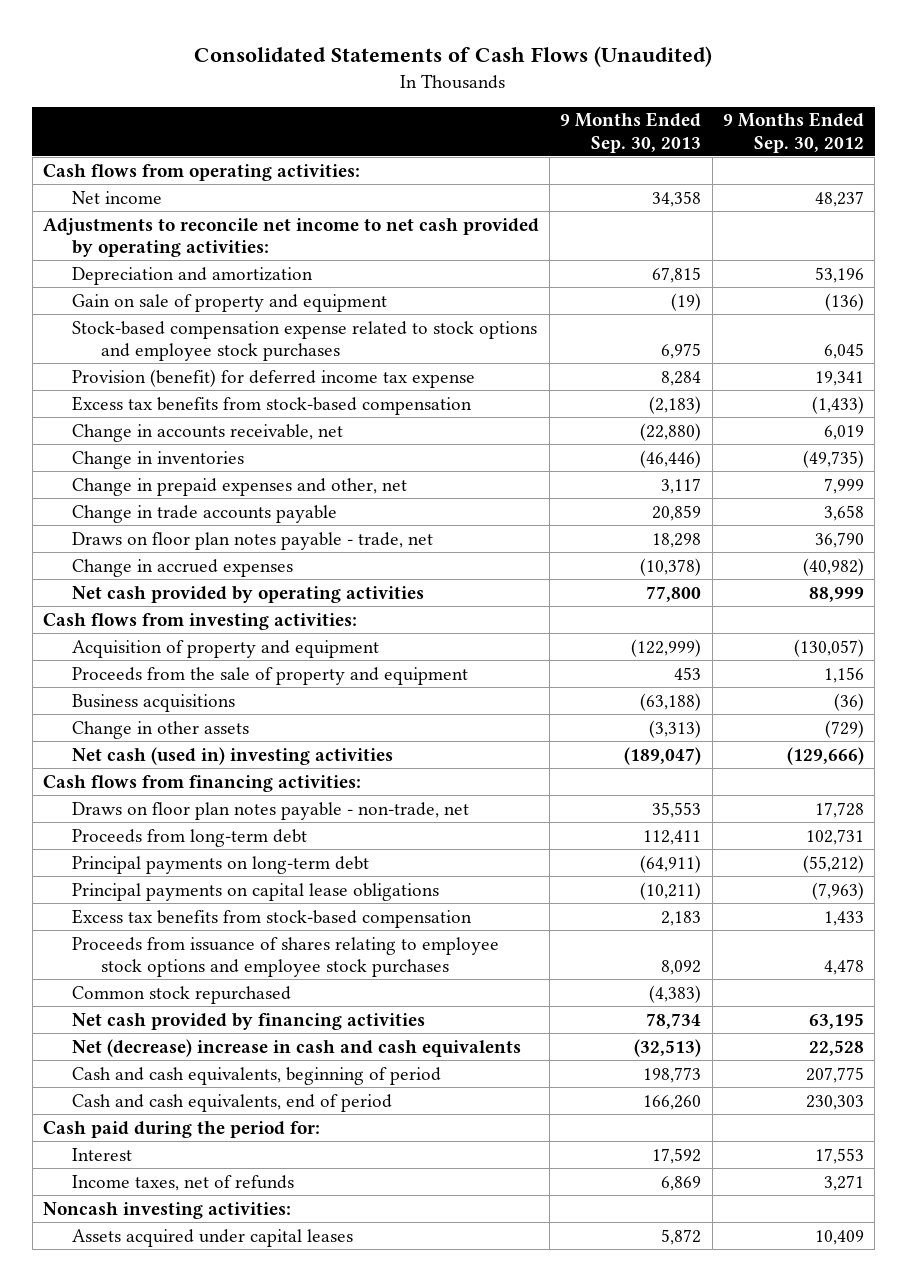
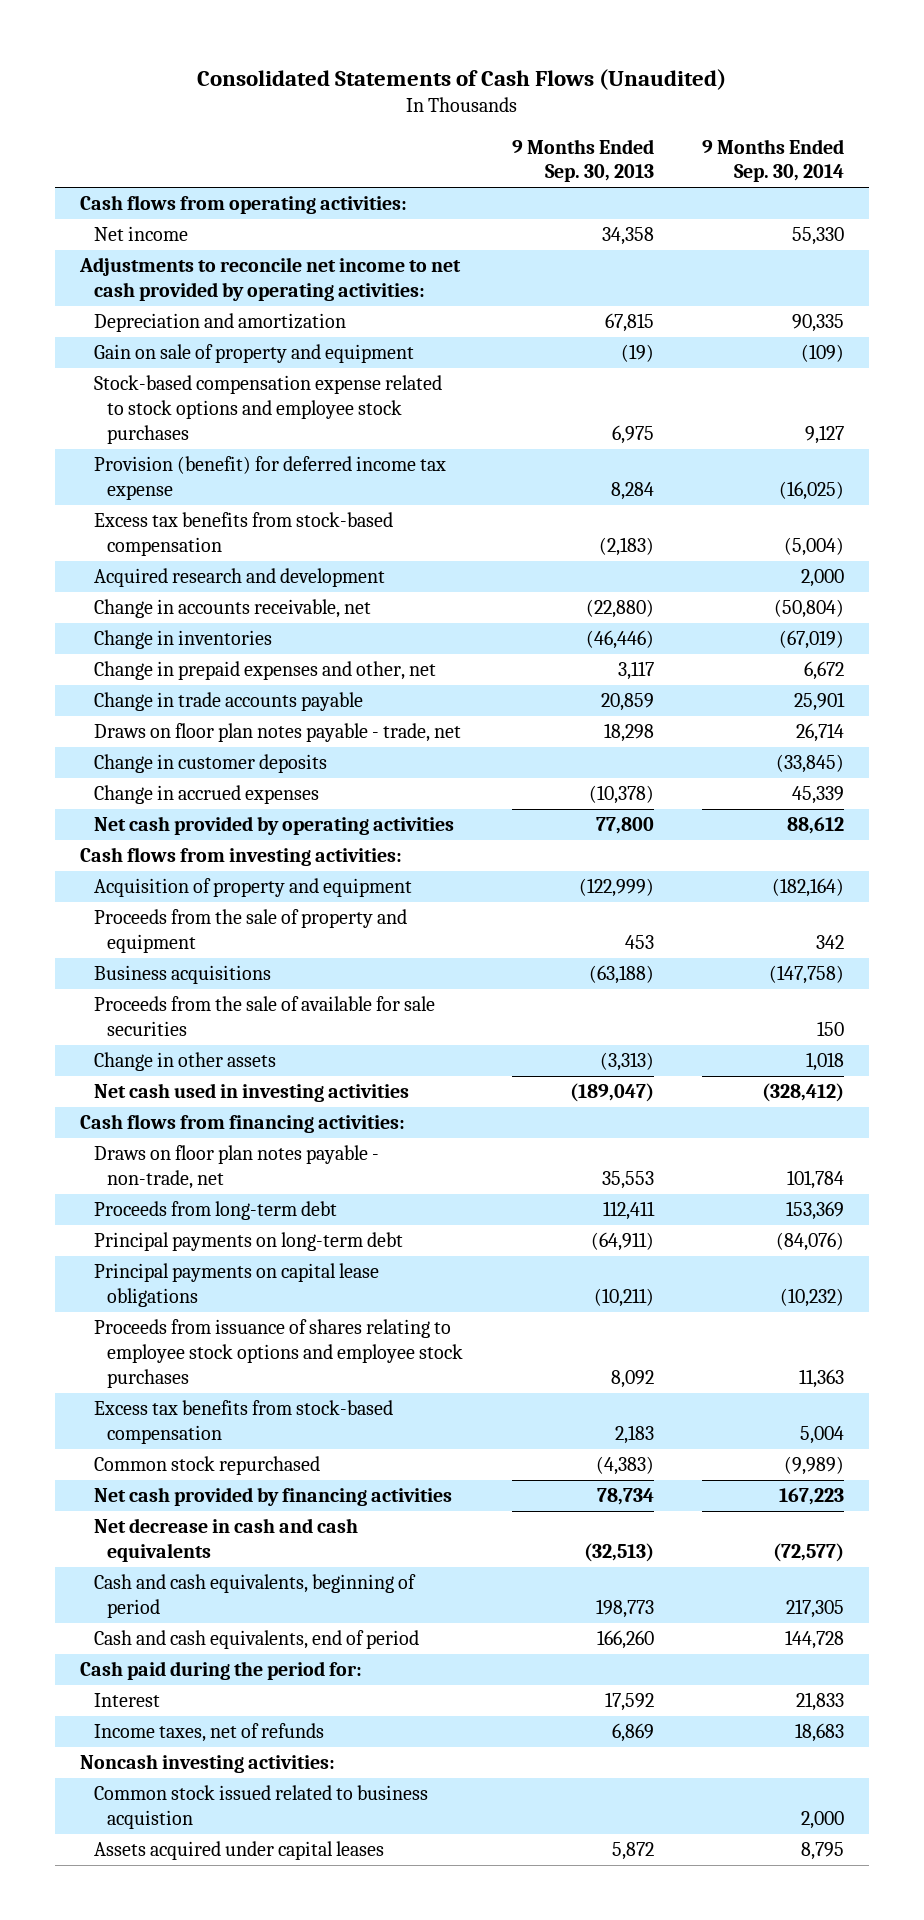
[722,112,864,153] 9 Months Ended Sep. 30, 2012 -> none
none -> [702,138,845,183] 9 Months Ended Sep. 30, 2014
none -> [93,568,385,588] Acquired research and development
none -> [93,754,327,774] Change in customer deposits
none -> [93,996,435,1036] Proceeds from the sale of available for sale securities
[71,746,393,765] Net cash (used in) investing activities -> [93,1083,409,1103] Net cash used in investing activities
[71,908,472,928] Excess tax benefits from stock-based compensation -> [93,1400,393,1444] Excess tax benefits from stock-based compensation
[71,1038,521,1057] Net (decrease) increase in cash and cash equivalents -> [93,1518,358,1562] Net decrease in cash and cash equivalents
none -> [93,1785,428,1829] Common stock issued related to business acquistion

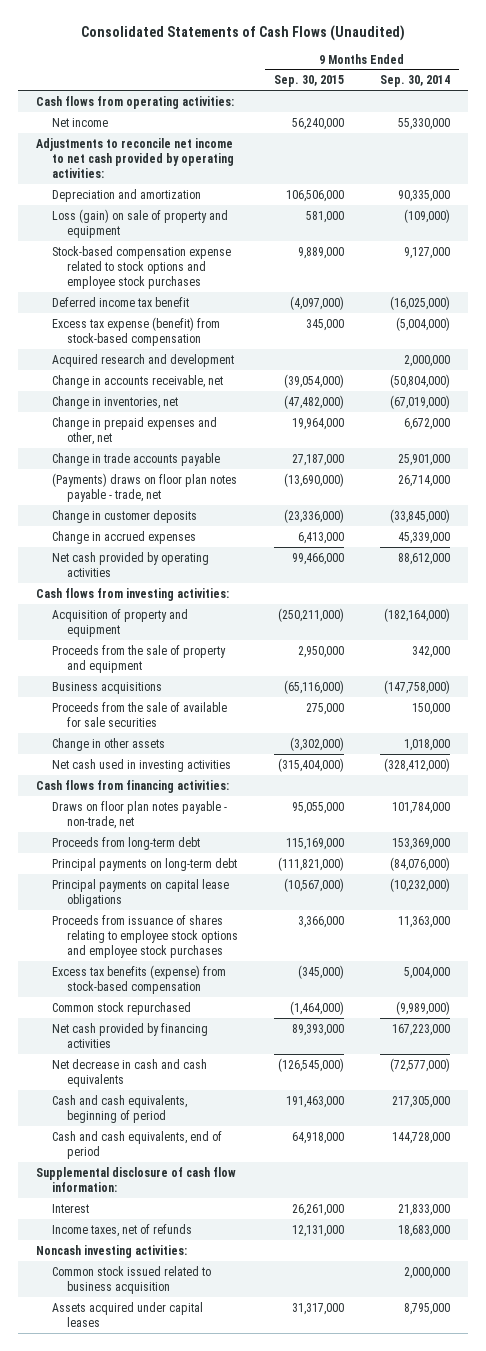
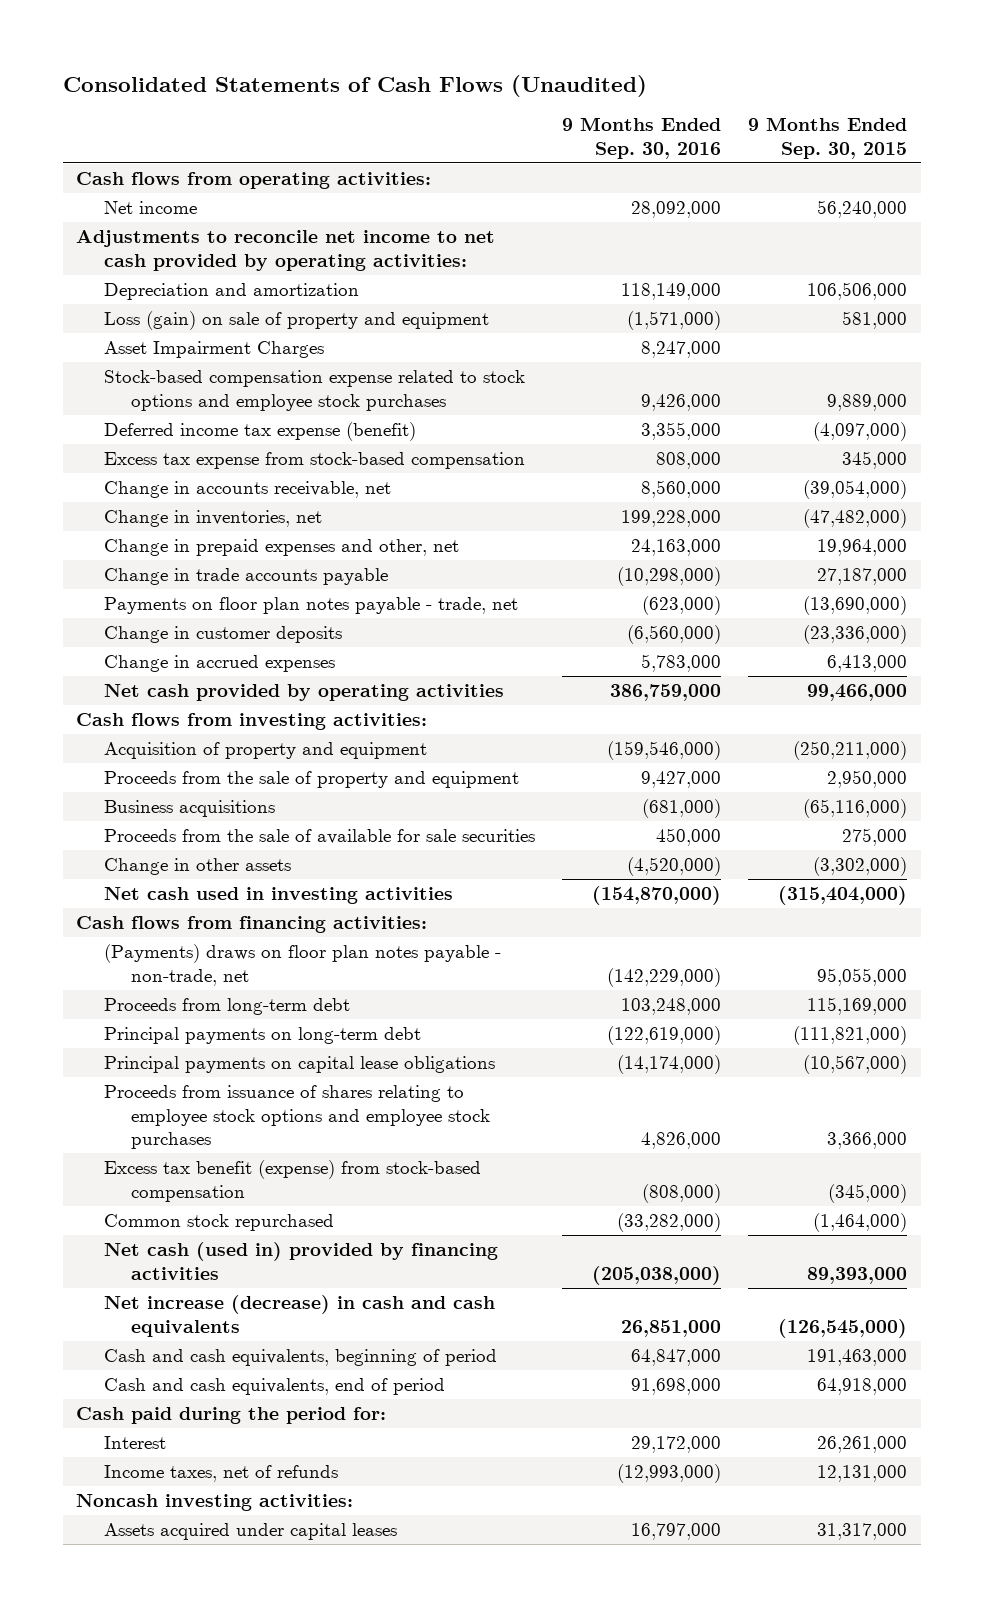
[379,75,450,88] Sep. 30, 2014 -> none
none -> [562,117,722,159] 9 Months Ended Sep. 30, 2016
none -> [103,340,324,358] Asset Impairment Charges
[51,353,234,367] Acquired research and development -> none
[51,296,189,307] Deferred income tax benefit -> [103,421,416,441] Deferred income tax expense (benefit)
[51,316,220,346] Excess tax expense (benefit) from stock-based compensation -> [103,451,525,469] Excess tax expense from stock-based compensation
[51,472,237,502] (Payments) draws on floor plan notes payable - trade, net -> [103,596,518,614] Payments on floor plan notes payable - trade, net
[51,800,227,829] Draws on floor plan notes payable - non-trade, net -> [103,943,501,986] (Payments) draws on floor plan notes payable - non-trade, net
[51,964,226,994] Excess tax benefits (expense) from stock-based compensation -> [103,1159,481,1202] Excess tax benefit (expense) from stock-based compensation
[51,1022,208,1048] Net cash provided by financing activities -> [103,1241,498,1280] Net cash (used in) provided by financing activities
[51,1058,207,1087] Net decrease in cash and cash equivalents -> [103,1294,495,1337] Net increase (decrease) in cash and cash equivalents
[36,1166,237,1192] Supplemental disclosure of cash flow information: -> none
none -> [76,1406,387,1424] Cash paid during the period for:
[51,1265,211,1294] Common stock issued related to business acquisition -> none

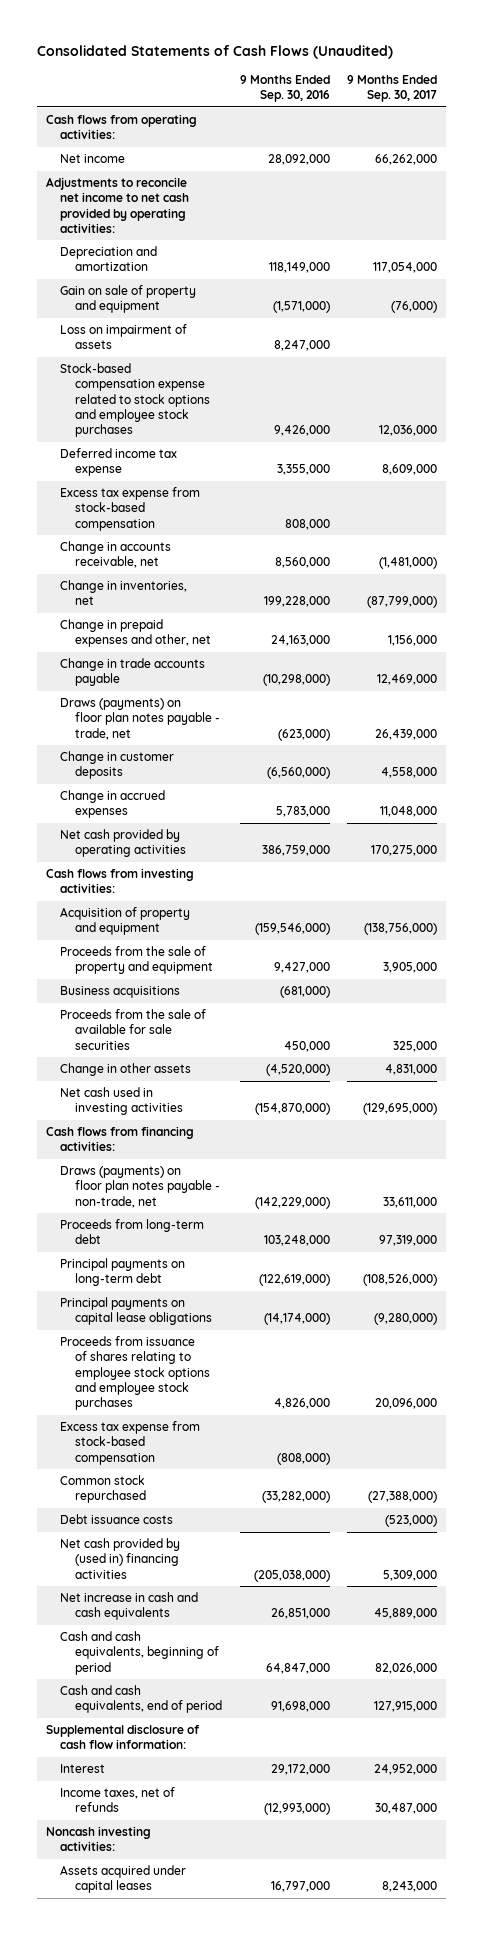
[748,117,908,159] 9 Months Ended Sep. 30, 2015 -> none
none -> [347,75,438,103] 9 Months Ended Sep. 30, 2017
[103,310,489,330] Loss (gain) on sale of property and equipment -> [60,285,197,314] Gain on sale of property and equipment
[103,340,324,358] Asset Impairment Charges -> [60,324,188,350] Loss on impairment of assets
[103,421,416,441] Deferred income tax expense (benefit) -> [60,448,178,477] Deferred income tax expense
[103,596,518,614] Payments on floor plan notes payable - trade, net -> [60,698,221,740] Draws (payments) on floor plan notes payable - trade, net
[103,943,501,986] (Payments) draws on floor plan notes payable - non-trade, net -> [60,1166,221,1208] Draws (payments) on floor plan notes payable - non-trade, net
[103,1159,481,1202] Excess tax benefit (expense) from stock-based compensation -> [60,1421,201,1465] Excess tax expense from stock-based compensation
none -> [60,1514,174,1525] Debt issuance costs
[103,1241,498,1280] Net cash (used in) provided by financing activities -> [60,1538,181,1579] Net cash provided by (used in) financing activities
[103,1294,495,1337] Net increase (decrease) in cash and cash equivalents -> [60,1592,199,1621] Net increase in cash and cash equivalents
[76,1406,387,1424] Cash paid during the period for: -> none
none -> [45,1724,200,1750] Supplemental disclosure of cash flow information:

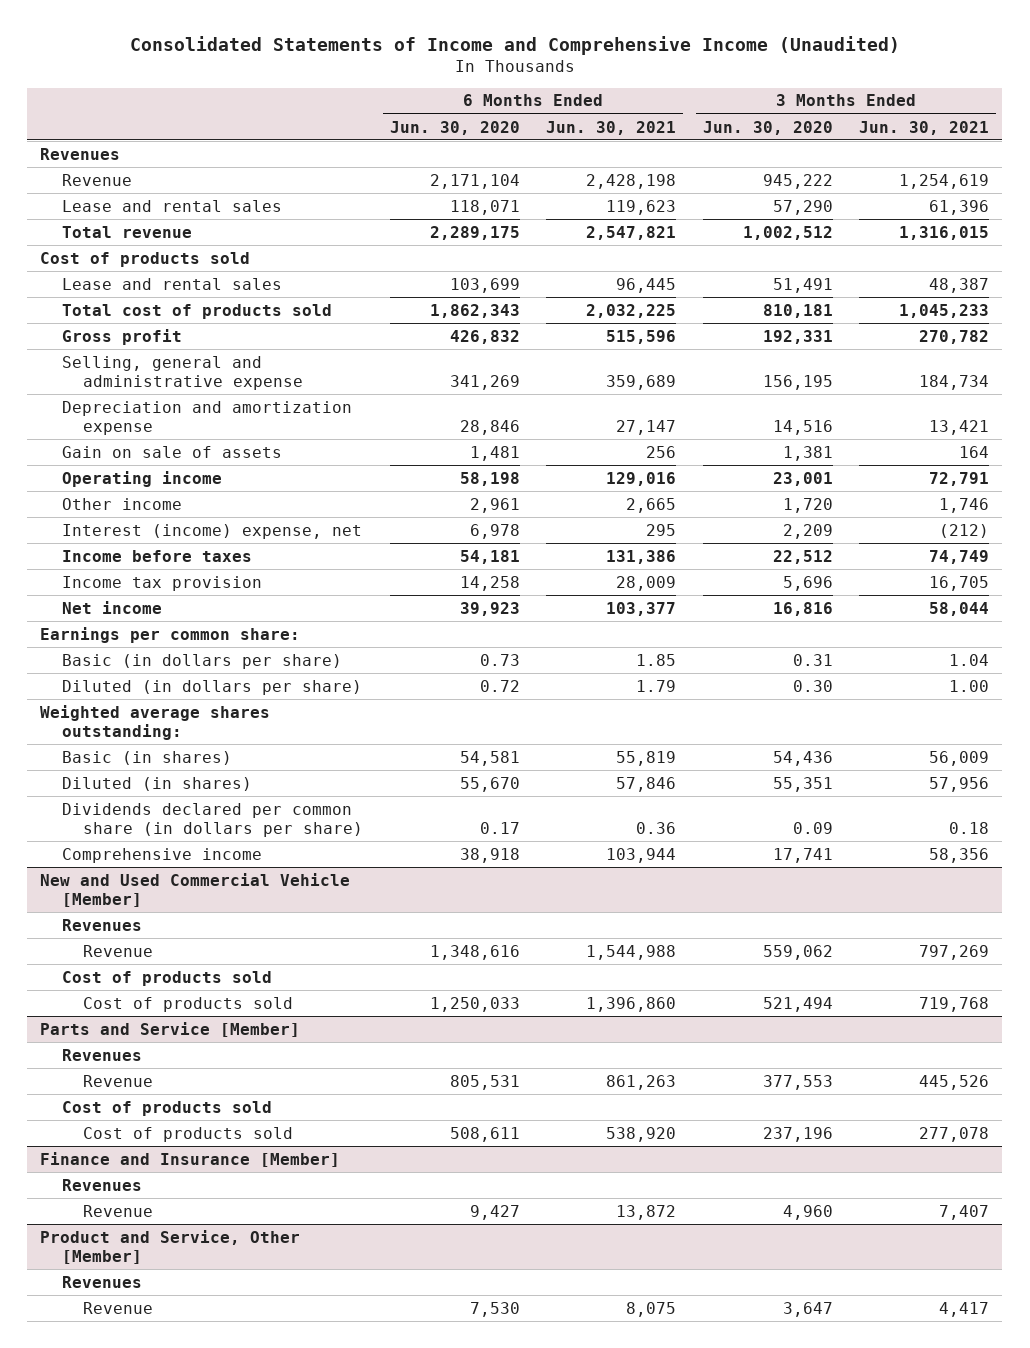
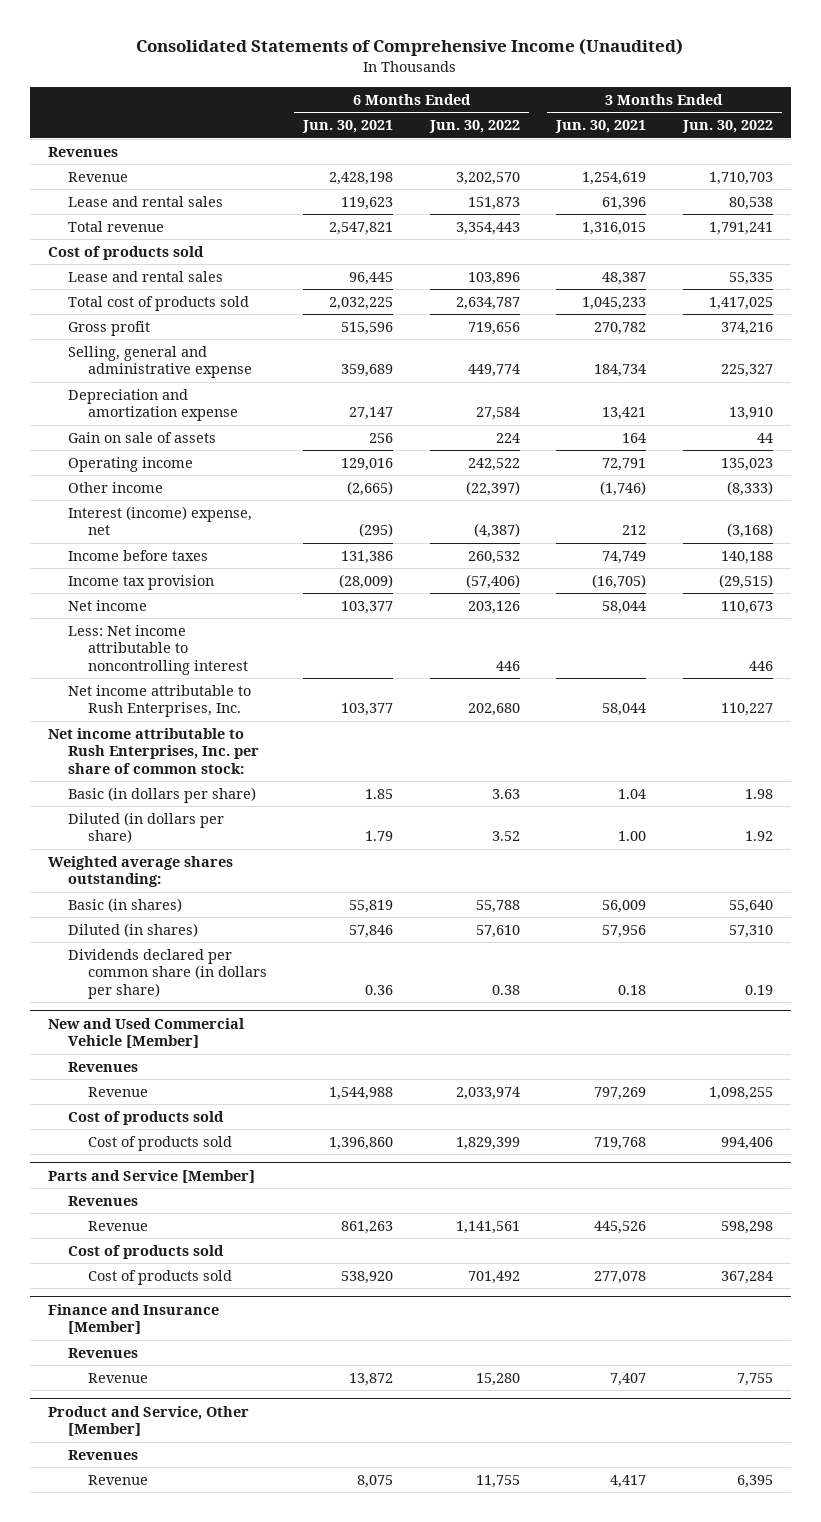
[129,36,900,56] Consolidated Statements of Income and Comprehensive Income (Unaudited) -> [136,38,684,57] Consolidated Statements of Comprehensive Income (Unaudited)
[389,120,520,135] Jun. 30, 2020 -> none
[702,120,833,135] Jun. 30, 2020 -> none
none -> [428,120,520,134] Jun. 30, 2022
none -> [681,120,773,134] Jun. 30, 2022
[626,497,677,513] 2,665 -> [347,480,394,496] (2,665)
[939,497,990,513] 1,746 -> [600,480,647,496] (1,746)
[646,523,677,536] 295 -> [359,523,394,538] (295)
[939,523,990,538] (212) -> [622,525,647,536] 212
[616,575,677,591] 28,009 -> [339,573,394,589] (28,009)
[929,575,990,591] 16,705 -> [592,573,647,589] (16,705)
none -> [67,624,249,675] Less: Net income attributable to noncontrolling interest
none -> [67,684,251,718] Net income attributable to Rush Enterprises, Inc.
[40,626,301,643] Earnings per common share: -> [47,727,259,774] Net income attributable to Rush Enterprises, Inc. per share of common stock:
[61,847,262,863] Comprehensive income -> none

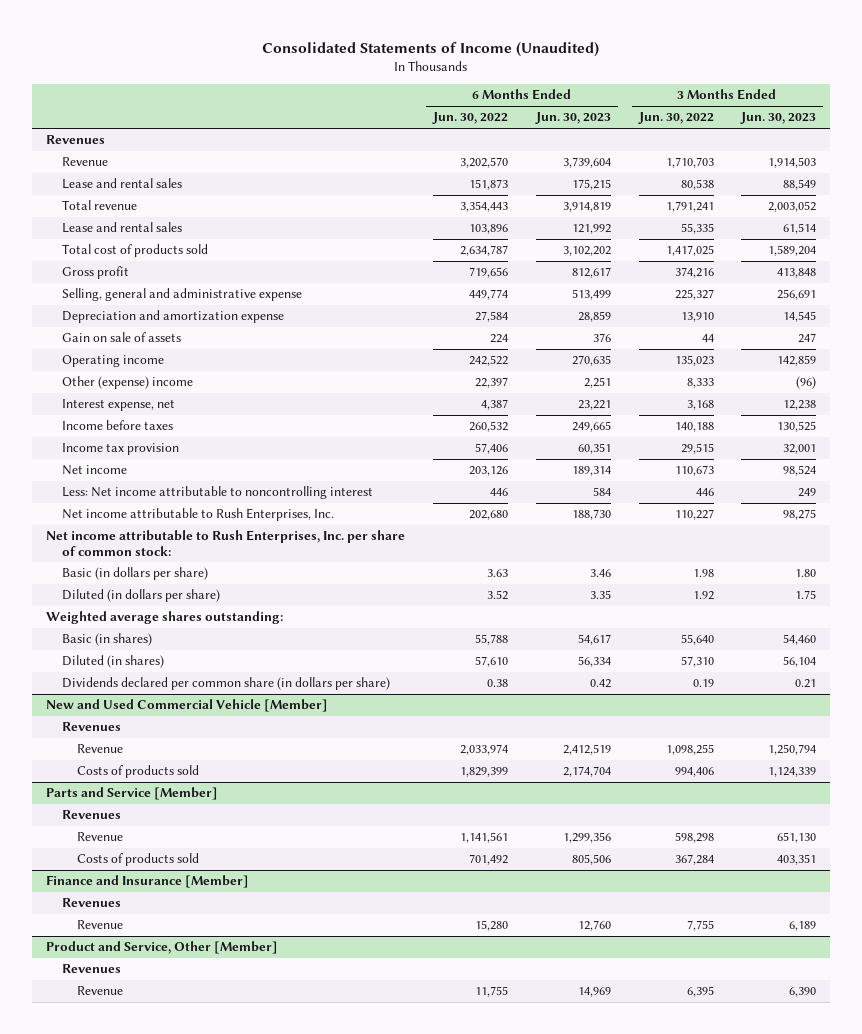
[136,38,684,57] Consolidated Statements of Comprehensive Income (Unaudited) -> [262,41,600,57] Consolidated Statements of Income (Unaudited)
[302,120,394,134] Jun. 30, 2021 -> none
[555,120,647,134] Jun. 30, 2021 -> none
none -> [534,112,611,125] Jun. 30, 2023
none -> [740,112,817,125] Jun. 30, 2023
[47,245,204,260] Cost of products sold -> none
[67,481,163,493] Other income -> [61,376,193,390] Other (expense) income
[465,480,520,496] (22,397) -> [474,377,508,389] 22,397
[726,480,773,496] (8,333) -> [686,378,714,389] 8,333
[67,505,252,536] Interest (income) expense, net -> [61,399,175,412] Interest expense, net
[473,523,520,539] (4,387) -> [480,399,508,411] 4,387
[726,523,773,539] (3,168) -> [686,400,714,411] 3,168
[465,573,520,589] (57,406) -> [474,443,508,455] 57,406
[718,573,773,589] (29,515) -> [680,443,714,455] 29,515
[67,1110,224,1125] Cost of products sold -> none
[88,1135,233,1151] Cost of products sold -> [77,765,200,779] Costs of products sold
[67,1244,224,1259] Cost of products sold -> none
[88,1269,233,1285] Cost of products sold -> [77,853,200,867] Costs of products sold

